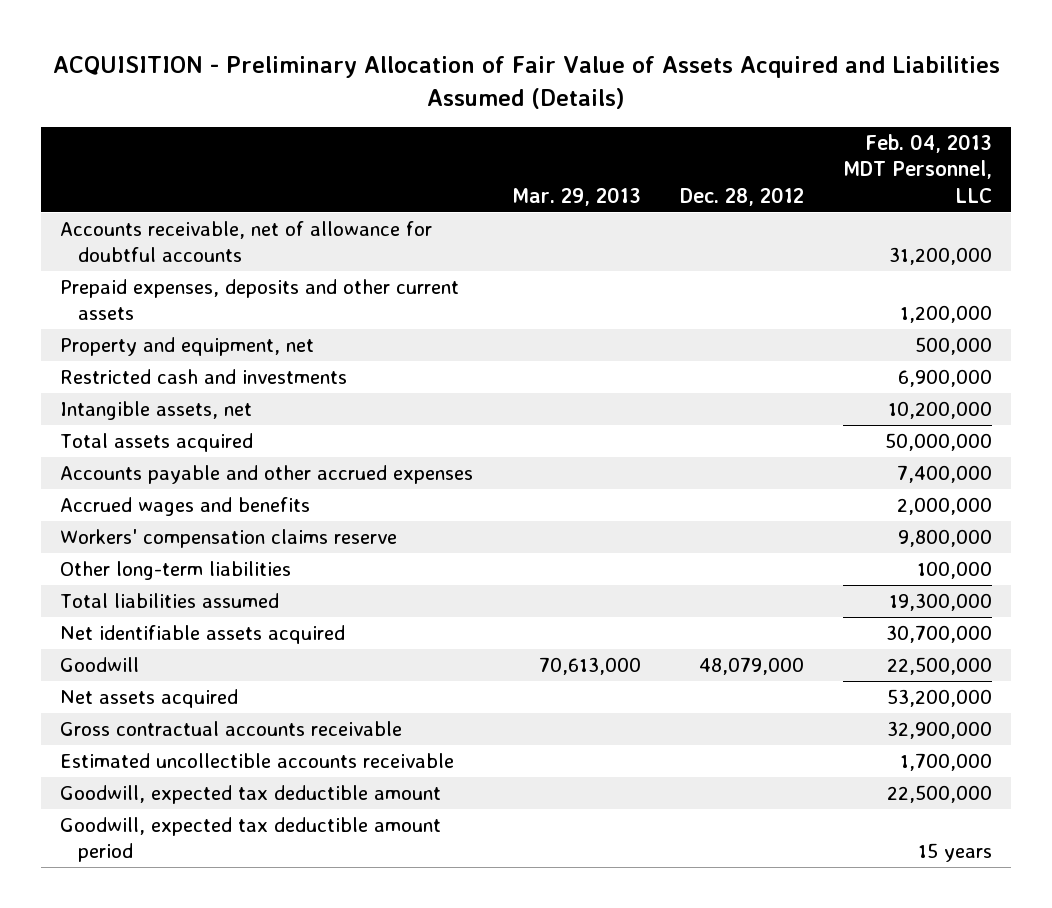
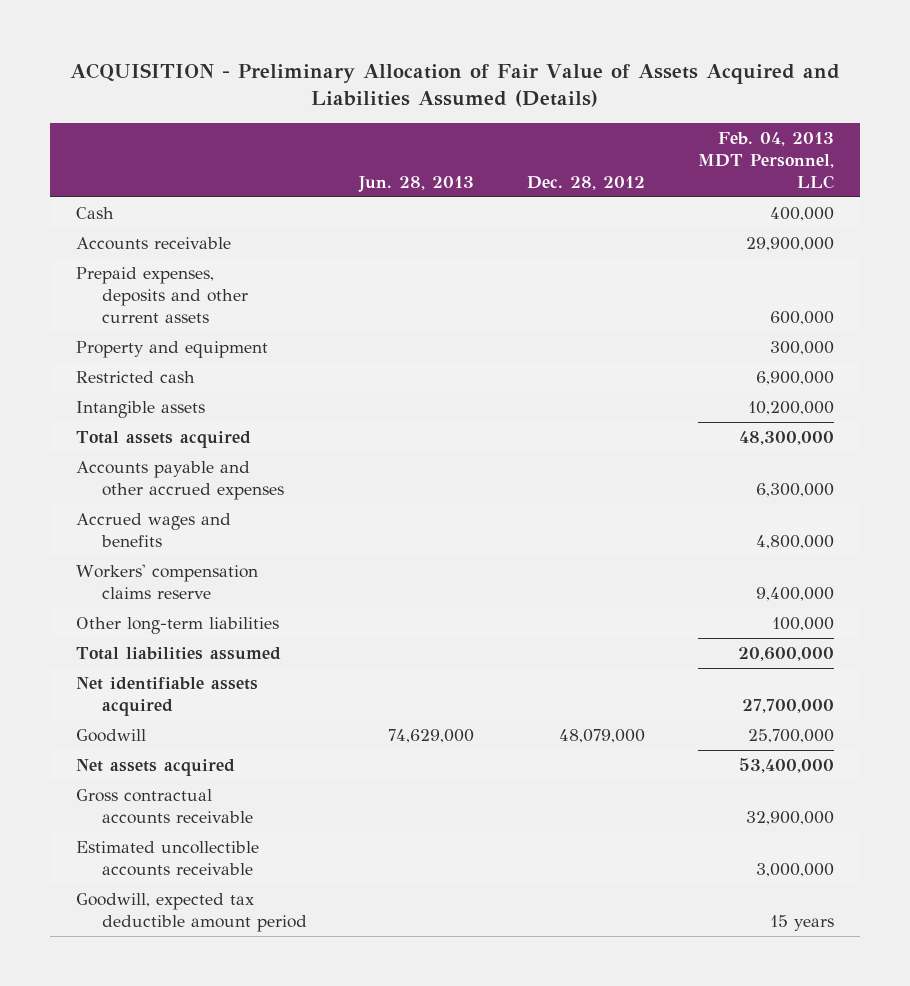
[512,186,642,206] Mar. 29, 2013 -> none
none -> [358,175,475,192] Jun. 28, 2013
[60,221,433,263] Accounts receivable, net of allowance for doubtful accounts -> none
none -> [76,207,115,220] Cash
none -> [76,237,232,251] Accounts receivable
[899,305,992,324] 1,200,000 -> [769,311,834,326] 600,000
[60,337,315,357] Property and equipment, net -> [76,341,269,359] Property and equipment
[914,337,992,356] 500,000 -> [769,341,834,356] 300,000
[60,369,348,385] Restricted cash and investments -> [76,371,196,384] Restricted cash
[60,401,253,421] Intangible assets, net -> [76,401,206,419] Intangible assets
[884,433,992,452] 50,000,000 -> [738,431,834,446] 48,300,000
[896,465,992,484] 7,400,000 -> [755,483,834,498] 6,300,000
[896,497,992,516] 2,000,000 -> [755,535,834,550] 4,800,000
[897,529,992,548] 9,800,000 -> [755,587,834,602] 9,400,000
[888,593,992,612] 19,300,000 -> [737,647,834,662] 20,600,000
[885,625,992,644] 30,700,000 -> [741,699,834,714] 27,700,000
[886,657,992,676] 22,500,000 -> [747,729,834,744] 25,700,000
[886,689,992,708] 53,200,000 -> [738,758,834,774] 53,400,000
[60,785,442,805] Goodwill, expected tax deductible amount -> none
[899,753,992,772] 1,700,000 -> [755,863,834,878] 3,000,000

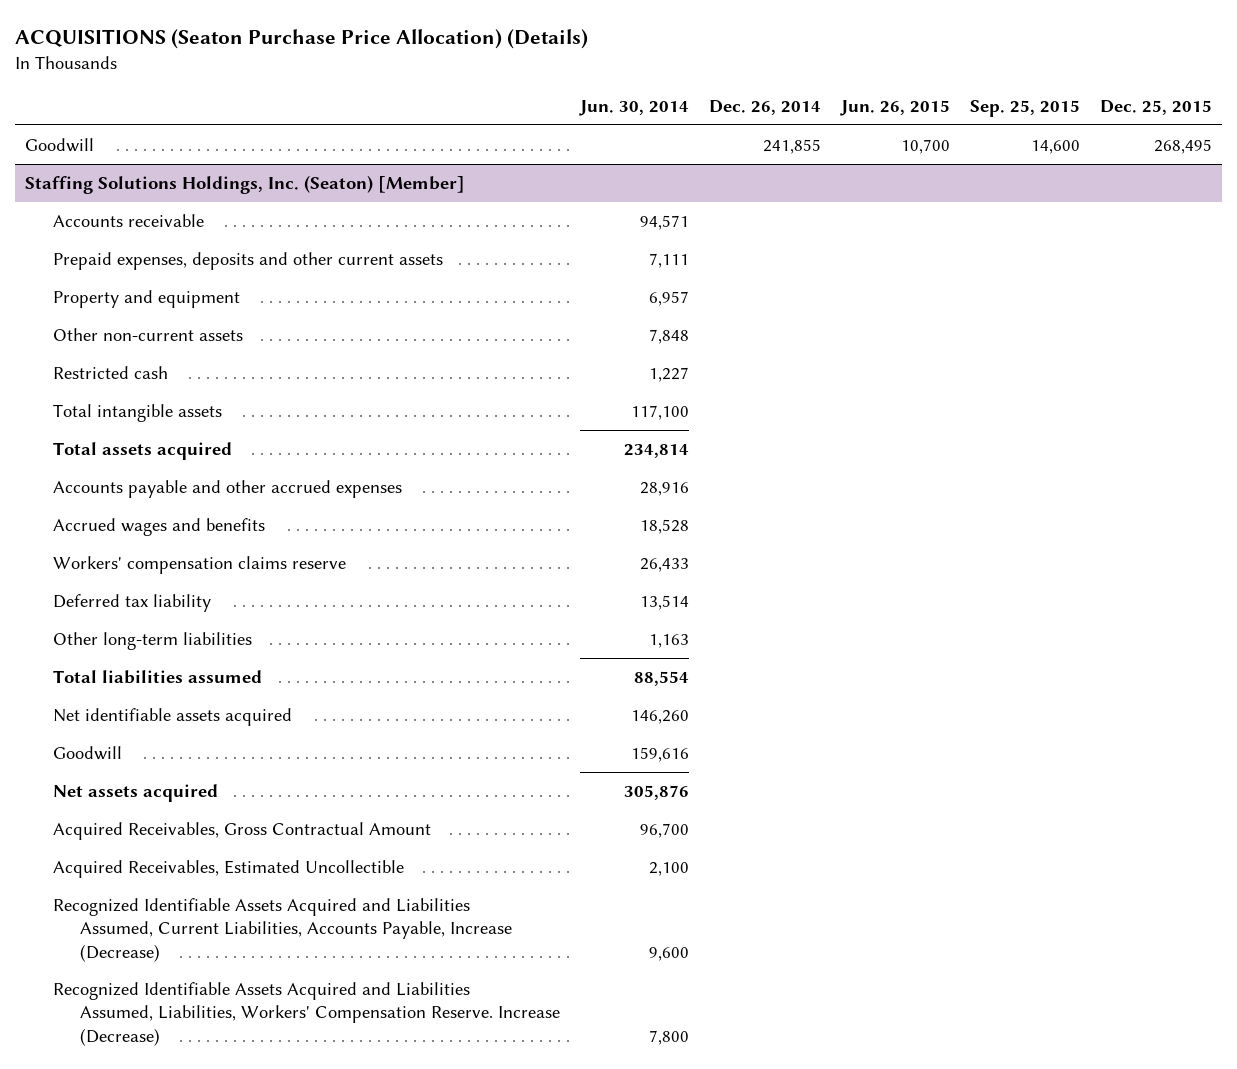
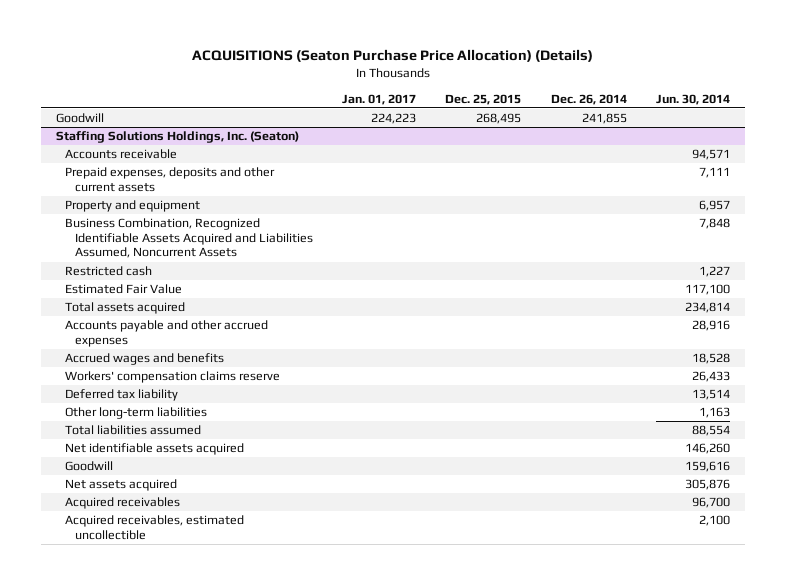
[840,99,951,116] Jun. 26, 2015 -> none
[969,99,1080,117] Sep. 25, 2015 -> none
none -> [341,93,416,105] Jan. 01, 2017
[25,174,466,194] Staffing Solutions Holdings, Inc. (Seaton) [Member] -> [55,131,299,144] Staffing Solutions Holdings, Inc. (Seaton)
[52,327,243,341] Other non-current assets -> [65,218,313,259] Business Combination, Recognized Identifiable Assets Acquired and Liabilities Assumed, Noncurrent Assets
[52,403,222,422] Total intangible assets -> [65,284,183,295] Estimated Fair Value
[52,897,513,962] Recognized Identifiable Assets Acquired and Liabilities Assumed, Current Liabilities, Accounts Payable, Increase (Decrease) -> none
[52,981,561,1046] Recognized Identifiable Assets Acquired and Liabilities Assumed, Liabilities, Workers' Compensation Reserve. Increase (Decrease) -> none
[52,821,431,840] Acquired Receivables, Gross Contractual Amount -> [65,497,181,510] Acquired receivables
[52,859,404,878] Acquired Receivables, Estimated Uncollectible -> [65,515,245,540] Acquired receivables, estimated uncollectible

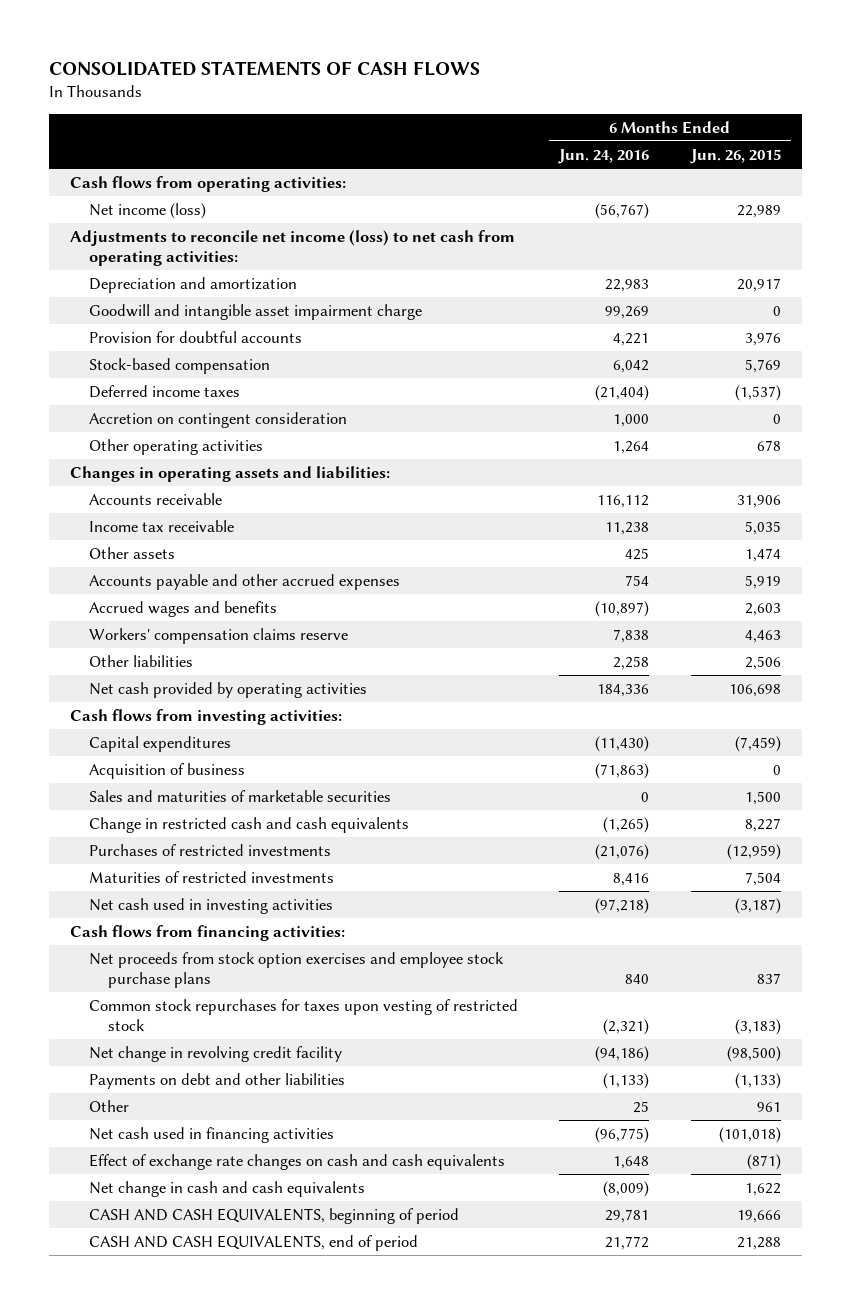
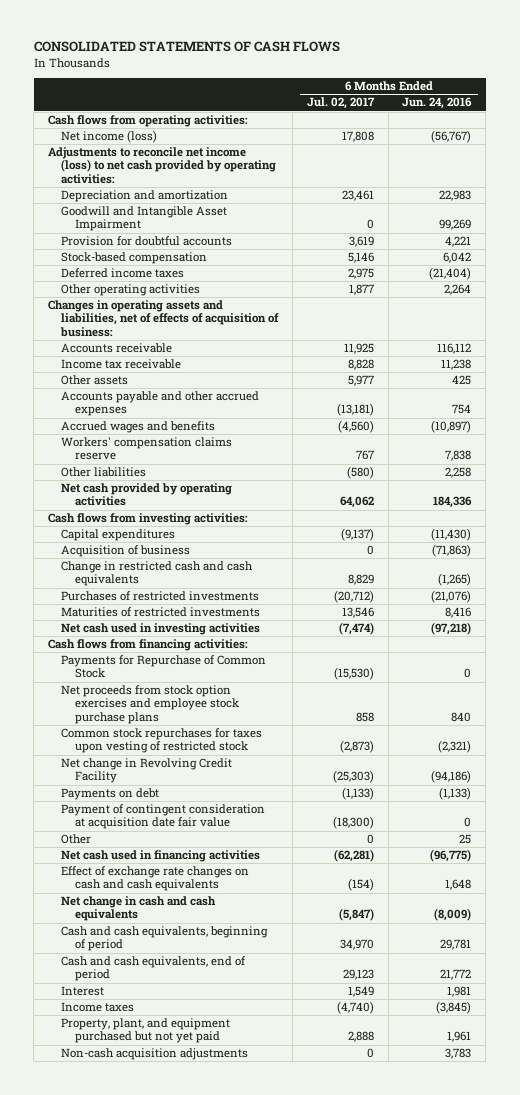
[689,149,781,165] Jun. 26, 2015 -> none
none -> [306,97,375,110] Jul. 02, 2017
[69,230,515,266] Adjustments to reconcile net income (loss) to net cash from operating activities: -> [48,147,277,184] Adjustments to reconcile net income (loss) to net cash provided by operating activities:
[88,304,422,321] Goodwill and intangible asset impairment charge -> [61,206,228,232] Goodwill and Intangible Asset Impairment
[88,412,347,429] Accretion on contingent consideration -> none
[613,441,650,455] 1,264 -> [444,284,472,296] 2,264
[69,466,390,483] Changes in operating assets and liabilities: -> [48,300,280,337] Changes in operating assets and liabilities, net of effects of acquisition of business:
[88,790,391,803] Sales and maturities of marketable securities -> none
none -> [61,655,267,679] Payments for Repurchase of Common Stock
[88,1046,342,1063] Net change in revolving credit facility -> [61,758,233,784] Net change in Revolving Credit Facility
[88,1073,345,1090] Payments on debt and other liabilities -> [61,788,160,801] Payments on debt
none -> [61,804,266,830] Payment of contingent consideration at acquisition date fair value
[88,1208,459,1225] CASH AND CASH EQUIVALENTS, beginning of period -> [61,926,269,952] Cash and cash equivalents, beginning of period
[88,1235,418,1252] CASH AND CASH EQUIVALENTS, end of period -> [61,956,247,982] Cash and cash equivalents, end of period
none -> [61,986,105,997] Interest
none -> [61,1002,135,1013] Income taxes
none -> [61,1018,231,1044] Property, plant, and equipment purchased but not yet paid
none -> [61,1048,249,1061] Non-cash acquisition adjustments

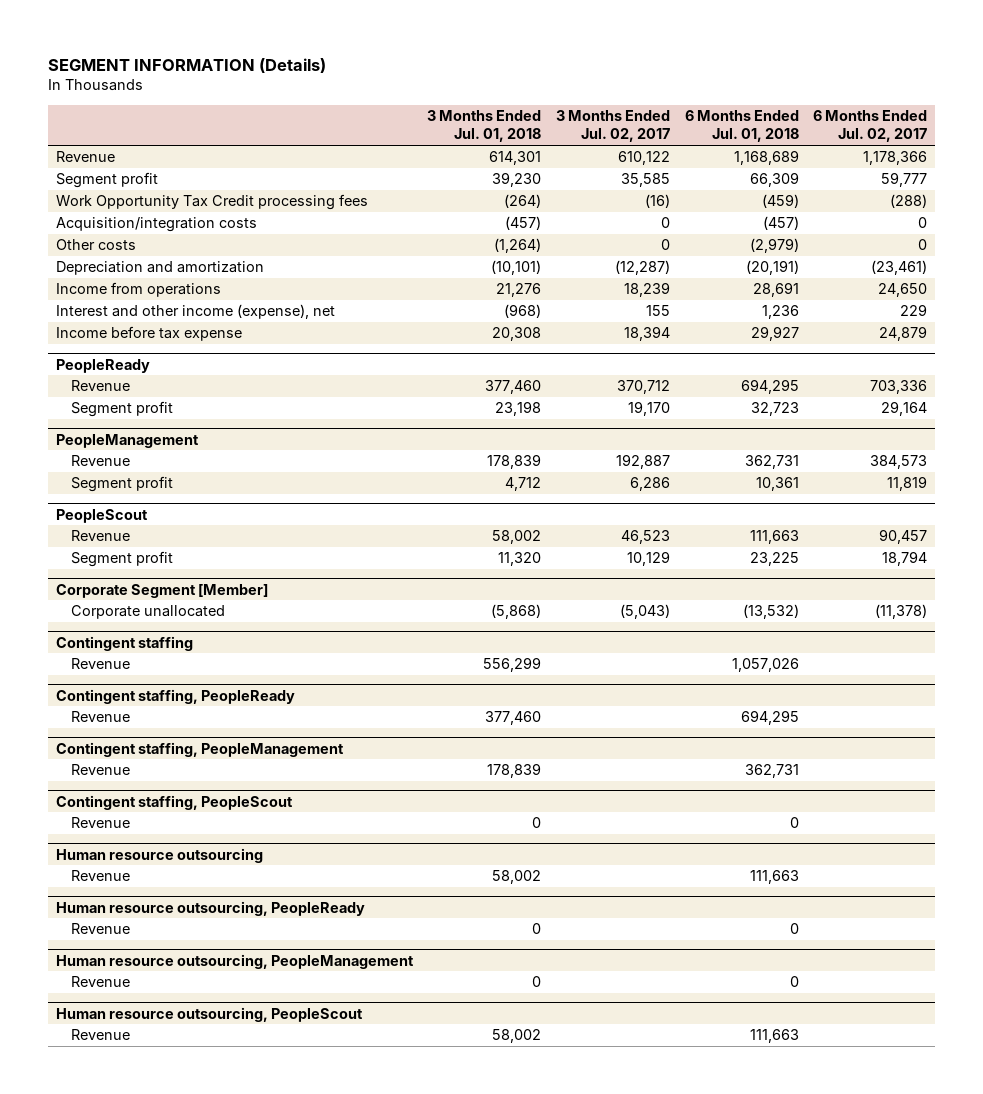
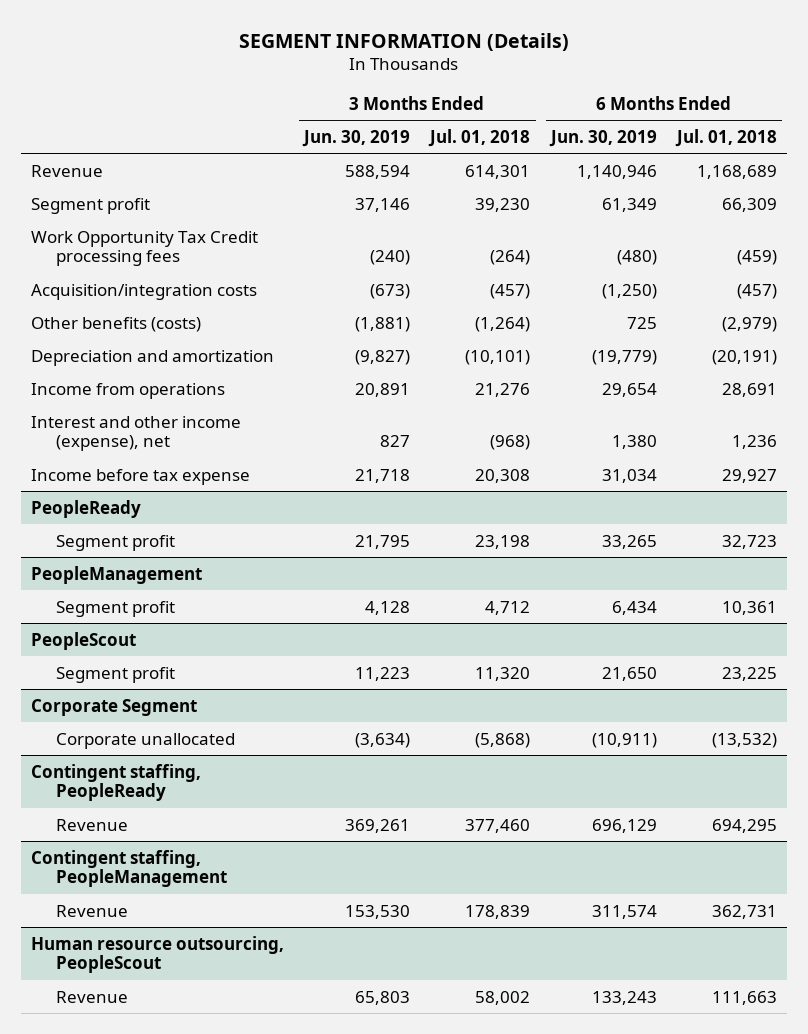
[555,110,670,143] 3 Months Ended Jul. 02, 2017 -> none
[813,110,928,143] 6 Months Ended Jul. 02, 2017 -> none
none -> [302,129,411,147] Jun. 30, 2019
none -> [548,129,657,147] Jun. 30, 2019
[55,239,136,251] Other costs -> [31,316,202,332] Other benefits (costs)
[70,380,130,392] Revenue -> none
[70,455,130,467] Revenue -> none
[70,530,130,542] Revenue -> none
[55,583,268,598] Corporate Segment [Member] -> [31,698,198,716] Corporate Segment
[55,635,193,651] Contingent staffing -> none
[70,658,130,670] Revenue -> none
[55,794,293,810] Contingent staffing, PeopleScout -> none
[70,817,130,829] Revenue -> none
[55,847,263,863] Human resource outsourcing -> none
[70,870,130,882] Revenue -> none
[55,900,365,916] Human resource outsourcing, PeopleReady -> none
[70,923,130,935] Revenue -> none
[55,953,414,969] Human resource outsourcing, PeopleManagement -> none
[70,976,130,988] Revenue -> none

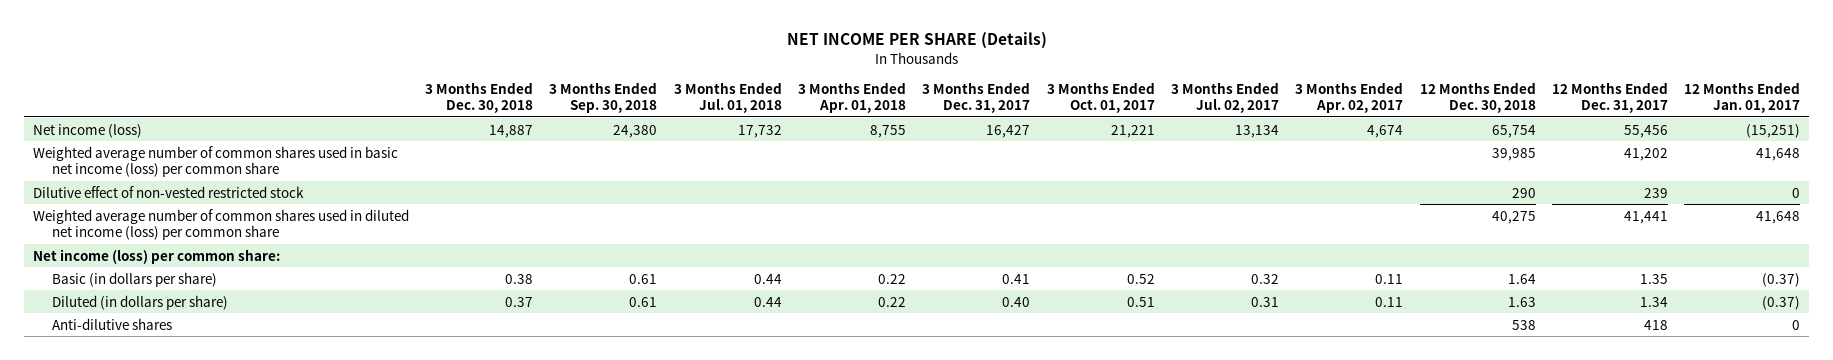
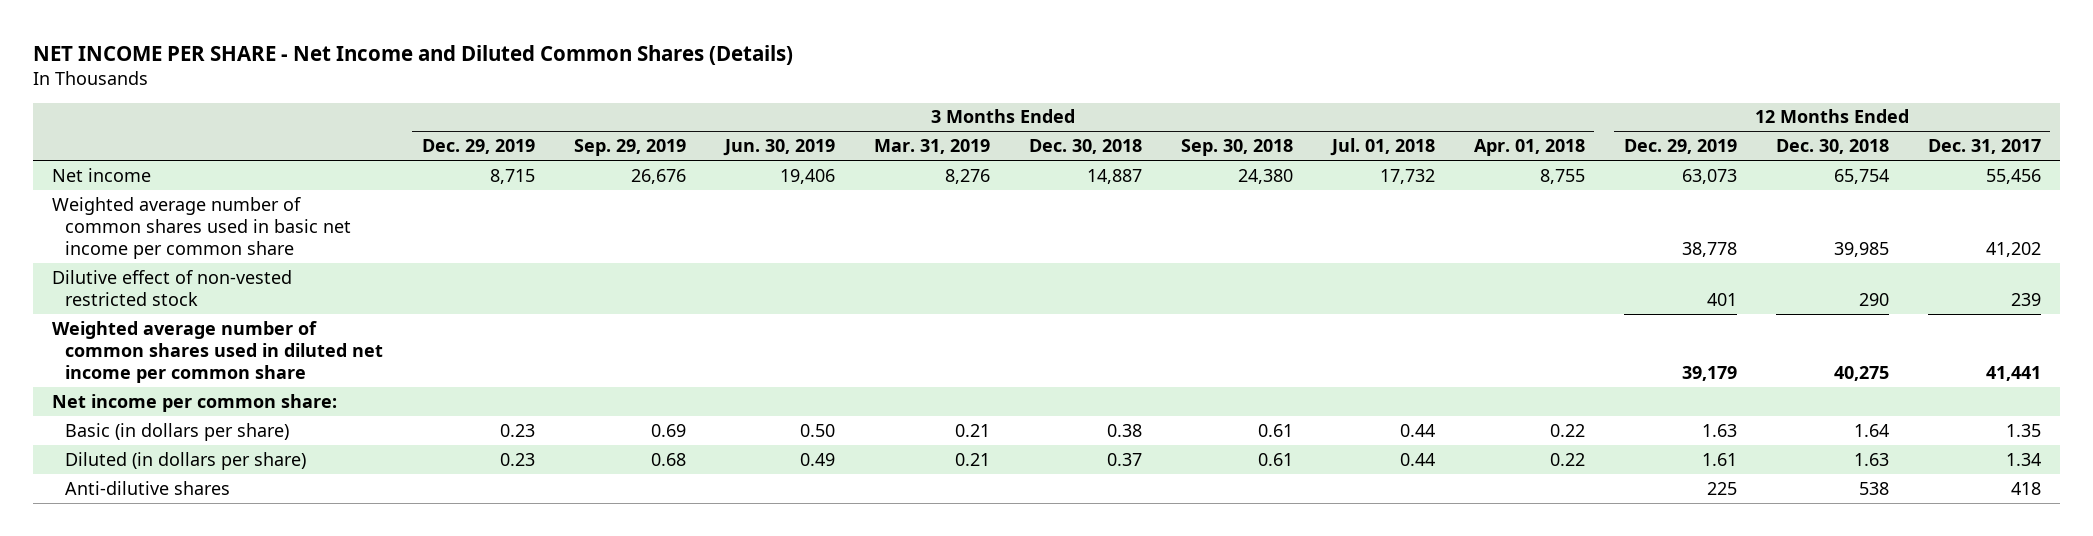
[786,32,1047,50] NET INCOME PER SHARE (Details) -> [32,44,793,65] NET INCOME PER SHARE - Net Income and Diluted Common Shares (Details)
[922,81,1031,114] 3 Months Ended Dec. 31, 2017 -> none
[1046,81,1155,114] 3 Months Ended Oct. 01, 2017 -> none
[1171,81,1280,114] 3 Months Ended Jul. 02, 2017 -> none
[1295,81,1404,114] 3 Months Ended Apr. 02, 2017 -> none
[1684,81,1801,114] 12 Months Ended Jan. 01, 2017 -> none
none -> [422,139,536,155] Dec. 29, 2019
none -> [573,139,686,157] Sep. 29, 2019
none -> [722,139,835,157] Jun. 30, 2019
none -> [873,139,990,155] Mar. 31, 2019
none -> [1623,139,1737,155] Dec. 29, 2019
[32,123,142,138] Net income (loss) -> [52,167,152,182] Net income
[32,145,398,177] Weighted average number of common shares used in basic net income (loss) per common share -> [52,196,352,259] Weighted average number of common shares used in basic net income per common share
[32,208,409,240] Weighted average number of common shares used in diluted net income (loss) per common share -> [52,320,384,383] Weighted average number of common shares used in diluted net income per common share
[32,248,280,264] Net income (loss) per common share: -> [52,393,338,412] Net income per common share:

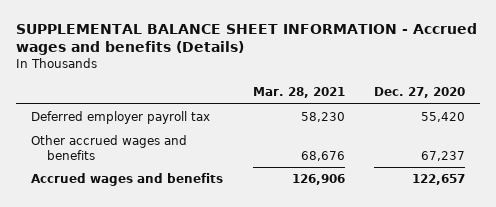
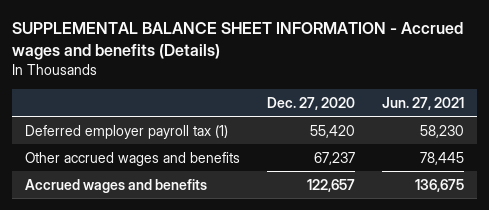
[252,87,345,99] Mar. 28, 2021 -> none
none -> [381,96,464,110] Jun. 27, 2021
[30,111,210,125] Deferred employer payroll tax -> [25,124,229,139] Deferred employer payroll tax (1)

